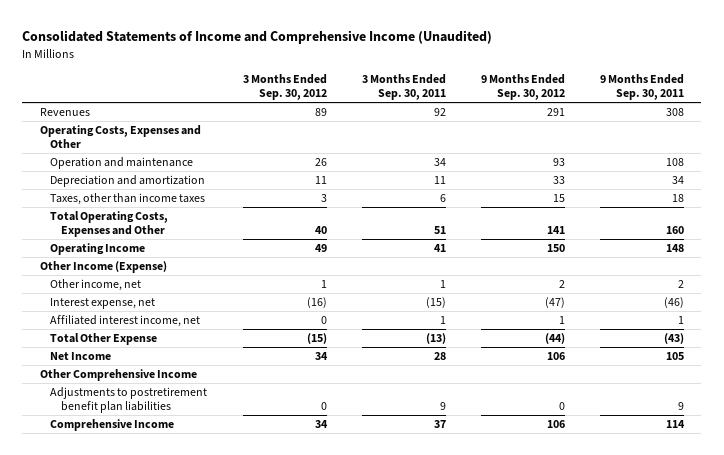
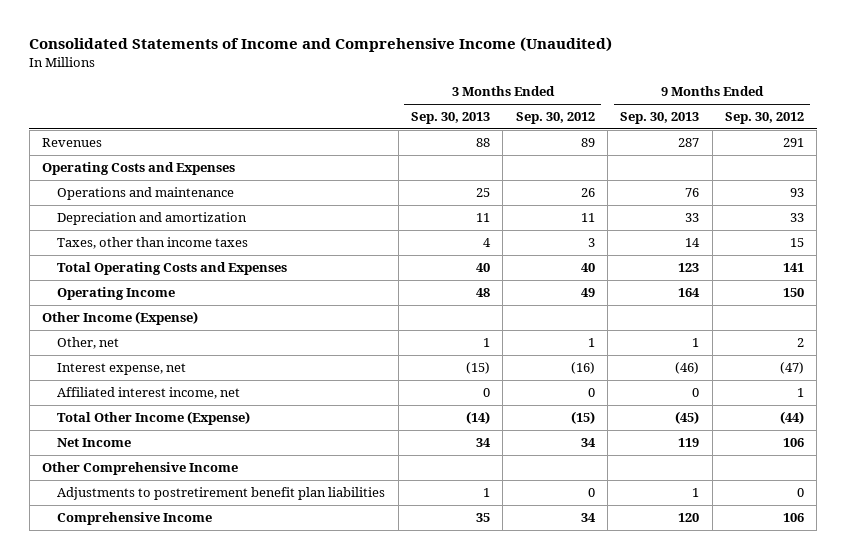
[361,73,446,101] 3 Months Ended Sep. 30, 2011 -> none
[599,73,684,101] 9 Months Ended Sep. 30, 2011 -> none
none -> [410,112,490,125] Sep. 30, 2013
none -> [620,112,700,125] Sep. 30, 2013
[39,124,201,149] Operating Costs, Expenses and Other -> [42,161,236,175] Operating Costs and Expenses
[50,156,194,169] Operation and maintenance -> [57,186,235,200] Operations and maintenance
[50,210,169,238] Total Operating Costs, Expenses and Other -> [57,261,288,275] Total Operating Costs and Expenses
[50,278,142,291] Other income, net -> [57,336,120,349] Other, net
[50,332,158,345] Total Other Expense -> [57,410,251,425] Total Other Income (Expense)

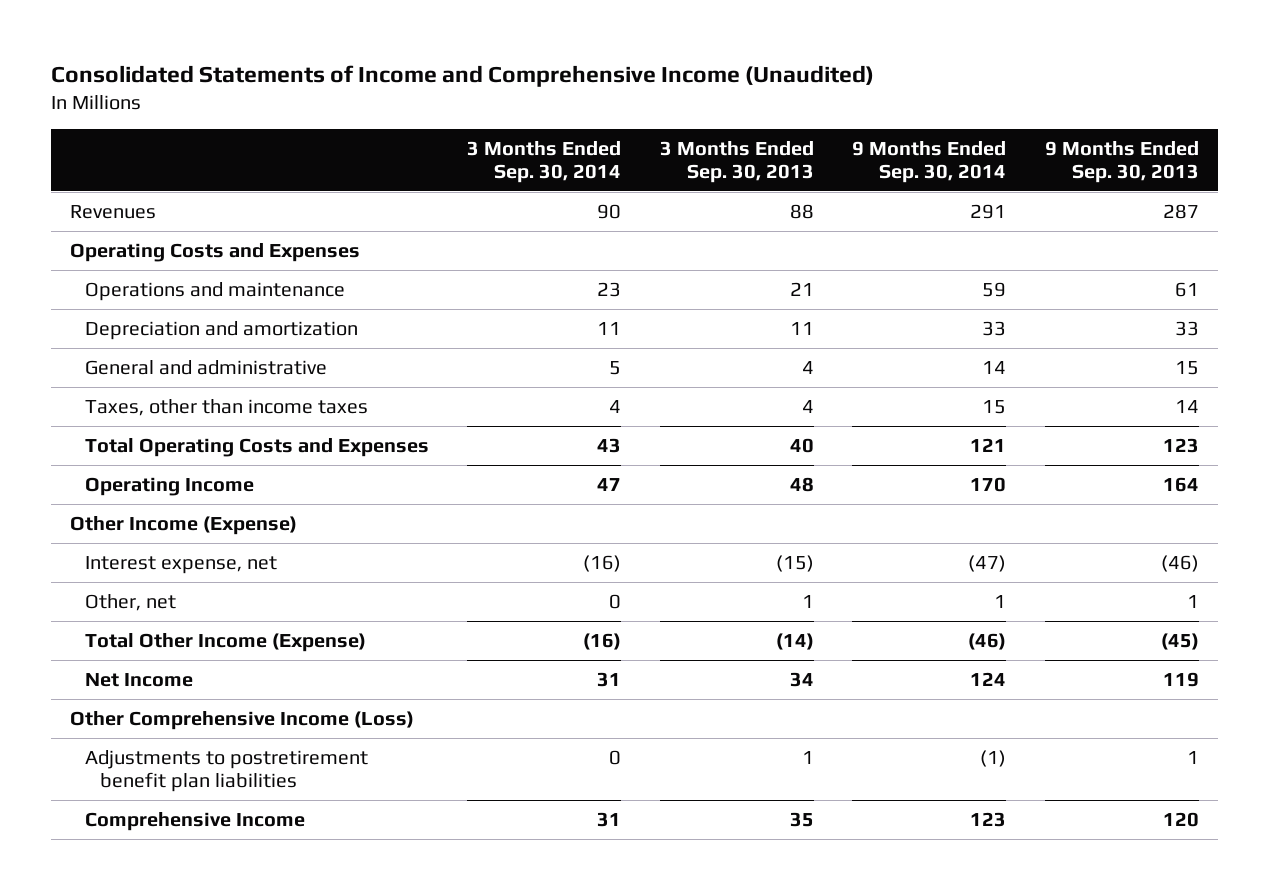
[515,112,595,125] Sep. 30, 2012 -> none
[724,112,804,125] Sep. 30, 2012 -> none
none -> [467,140,622,183] 3 Months Ended Sep. 30, 2014
none -> [852,140,1007,183] 9 Months Ended Sep. 30, 2014
[475,187,490,197] 25 -> [789,281,814,296] 21
[685,187,700,197] 76 -> [1174,281,1199,297] 61
none -> [84,359,327,375] General and administrative
[57,386,241,399] Affiliated interest income, net -> none
[57,336,120,349] Other, net -> [84,593,176,611] Other, net
[42,461,239,475] Other Comprehensive Income -> [70,710,415,730] Other Comprehensive Income (Loss)

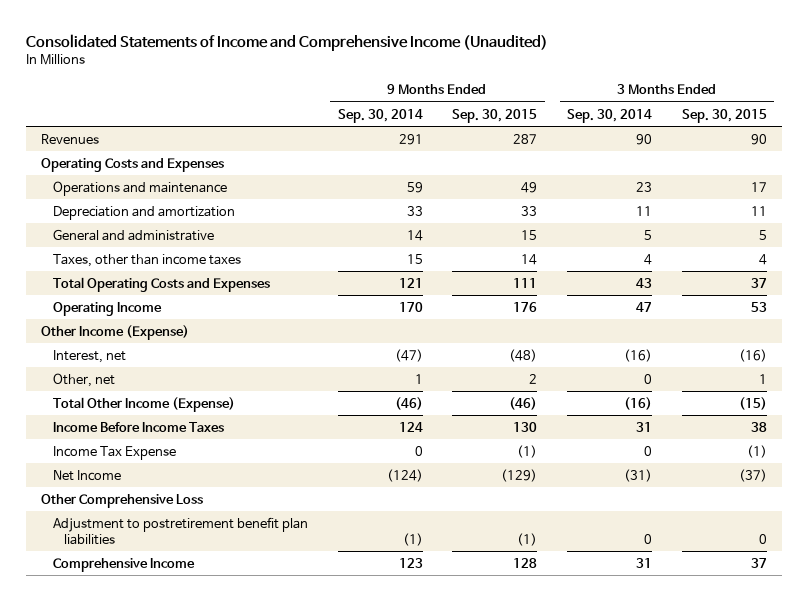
[659,140,814,183] 3 Months Ended Sep. 30, 2013 -> none
[1044,140,1199,183] 9 Months Ended Sep. 30, 2013 -> none
none -> [452,108,538,123] Sep. 30, 2015
none -> [681,108,767,123] Sep. 30, 2015
[84,555,277,574] Interest expense, net -> [52,349,126,363] Interest, net
none -> [52,421,224,432] Income Before Income Taxes
none -> [52,445,176,460] Income Tax Expense
[597,671,622,687] 31 -> [624,468,653,482] (31)
[970,671,1007,686] 124 -> [386,468,423,482] (124)
[70,710,415,730] Other Comprehensive Income (Loss) -> [41,493,204,508] Other Comprehensive Loss
[84,749,368,793] Adjustments to postretirement benefit plan liabilities -> [52,516,308,545] Adjustment to postretirement benefit plan liabilities

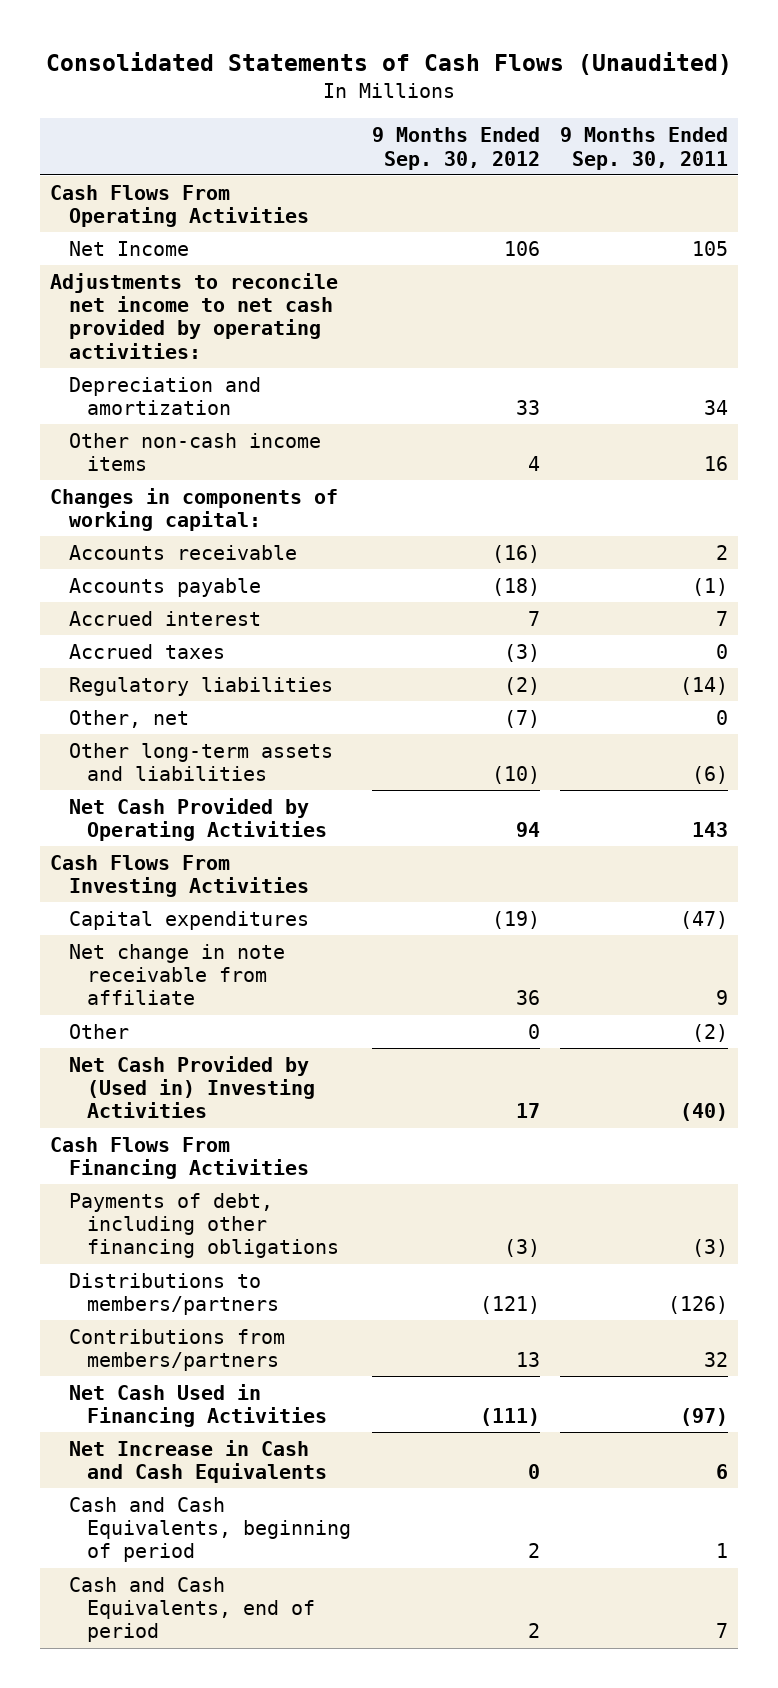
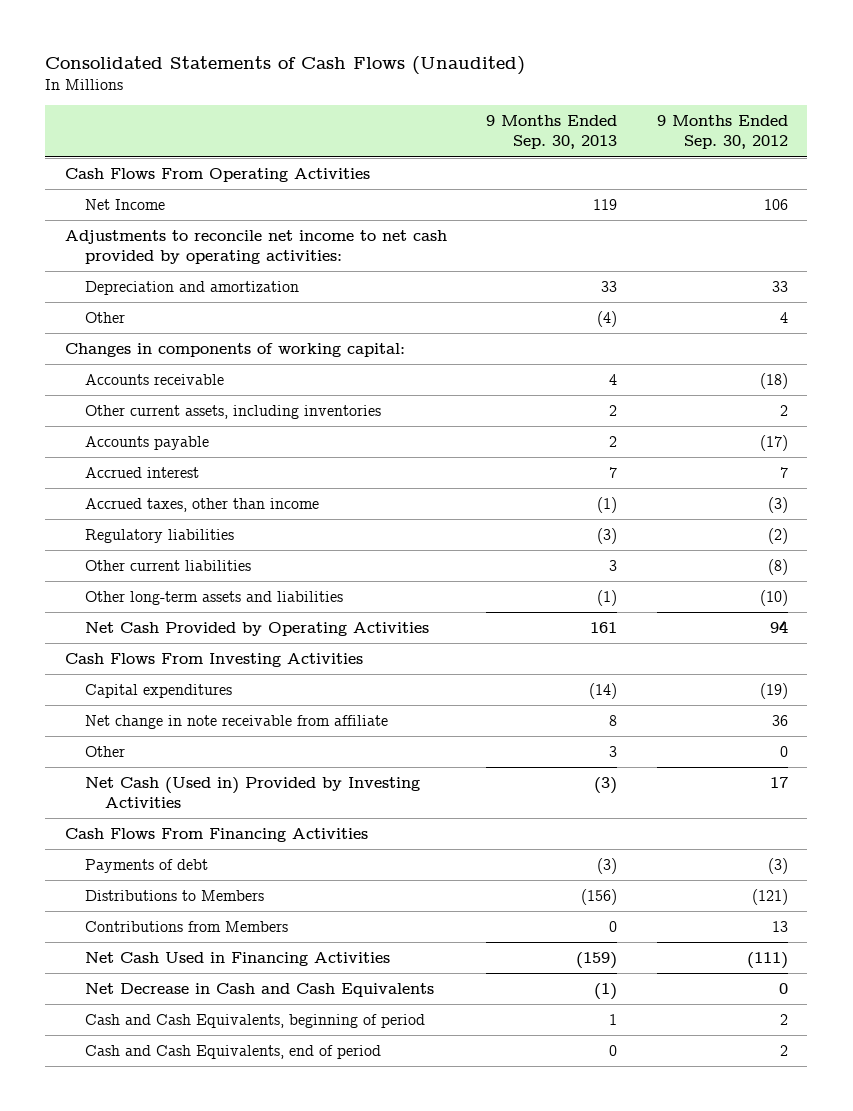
[560,127,729,170] 9 Months Ended Sep. 30, 2011 -> none
none -> [486,115,618,150] 9 Months Ended Sep. 30, 2013
[68,432,321,472] Other non-cash income items -> [84,311,125,323] Other
[491,544,540,563] (16) -> [759,372,788,389] (18)
none -> [84,404,381,419] Other current assets, including inventories
[491,577,540,596] (18) -> [759,434,788,451] (17)
[68,643,225,659] Accrued taxes -> [84,497,319,512] Accrued taxes, other than income
[68,709,189,728] Other, net -> none
none -> [84,559,251,571] Other current liabilities
[68,1055,316,1119] Net Cash Provided by (Used in) Investing Activities -> [84,776,420,808] Net Cash (Used in) Provided by Investing Activities
[68,1192,340,1259] Payments of debt, including other financing obligations -> [84,858,208,873] Payments of debt
[68,1272,280,1316] Distributions to members/partners -> [84,889,264,901] Distributions to Members
[68,1328,285,1372] Contributions from members/partners -> [84,920,288,932] Contributions from Members
[68,1439,328,1484] Net Increase in Cash and Cash Equivalents -> [84,982,434,997] Net Decrease in Cash and Cash Equivalents

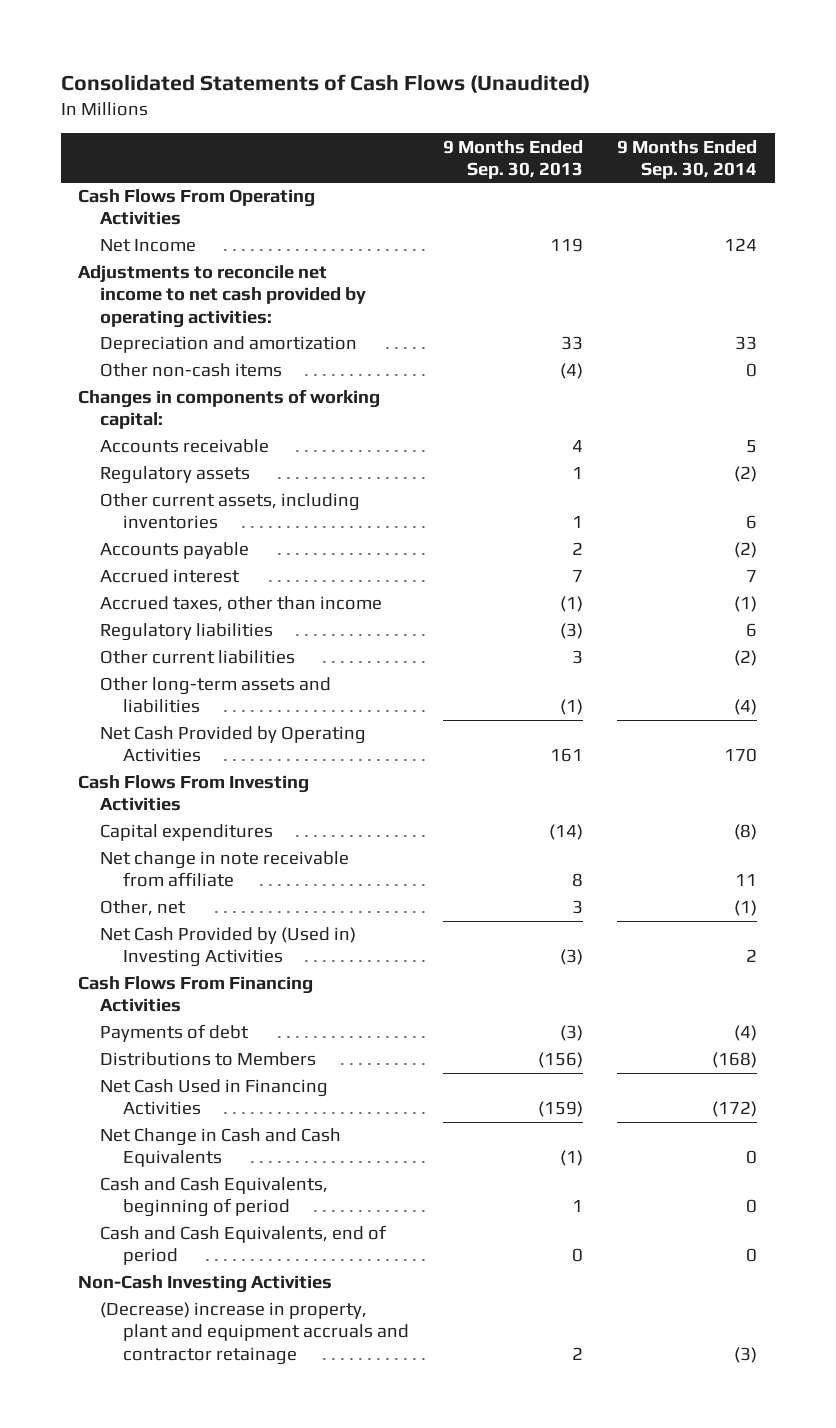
[656,115,788,150] 9 Months Ended Sep. 30, 2012 -> none
none -> [617,139,758,179] 9 Months Ended Sep. 30, 2014
[84,311,125,323] Other -> [100,363,283,378] Other non-cash items
none -> [100,466,251,485] Regulatory assets
[609,404,618,416] 2 -> [572,516,584,529] 1
[84,745,125,757] Other -> [100,900,187,917] Other, net
[84,776,420,808] Net Cash (Used in) Provided by Investing Activities -> [100,927,357,968] Net Cash Provided by (Used in) Investing Activities
[84,920,288,932] Contributions from Members -> none
[84,982,434,997] Net Decrease in Cash and Cash Equivalents -> [100,1128,342,1168] Net Change in Cash and Cash Equivalents
none -> [78,1275,333,1294] Non-Cash Investing Activities
none -> [100,1302,409,1365] (Decrease) increase in property, plant and equipment accruals and contractor retainage

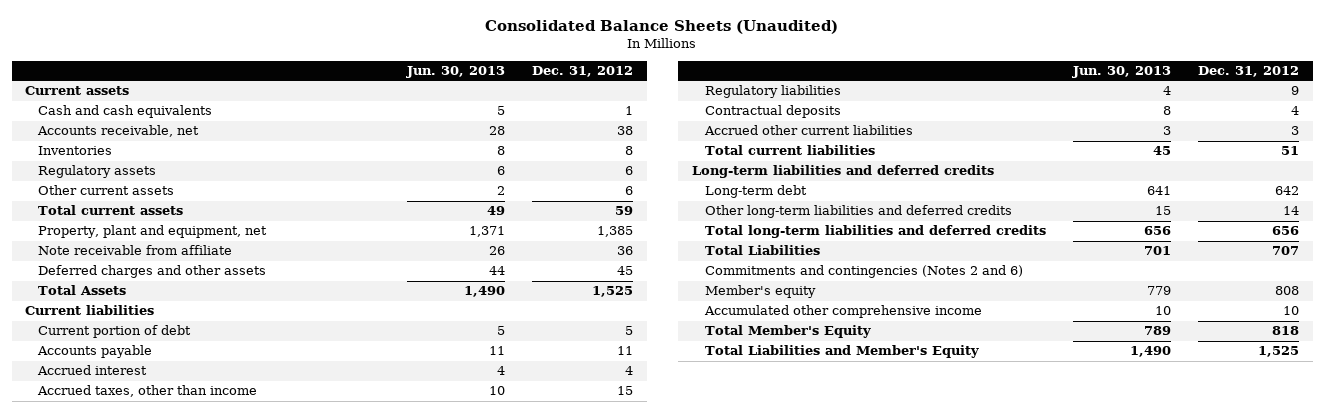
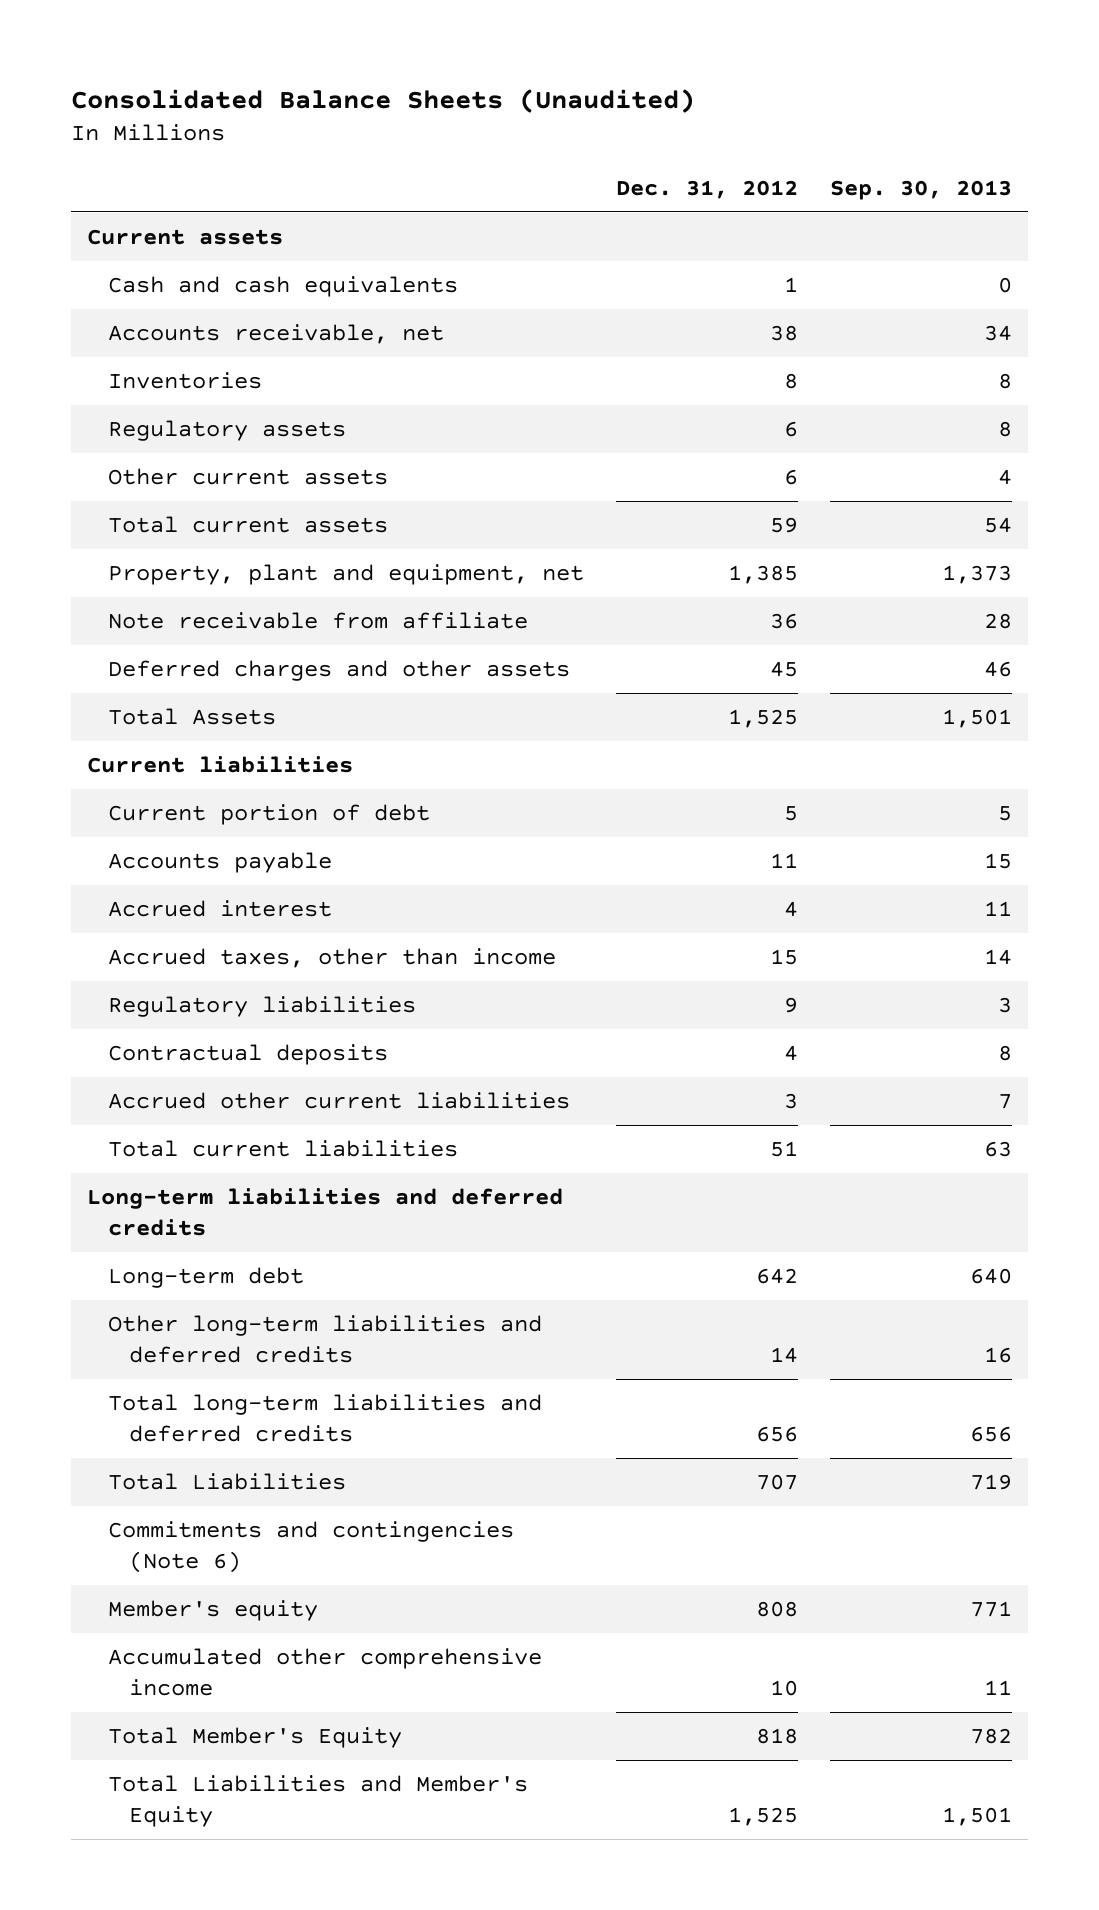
[405,66,505,79] Jun. 30, 2013 -> none
none -> [830,179,1013,200] Sep. 30, 2013
[704,265,1023,279] Commitments and contingencies (Notes 2 and 6) -> [108,1521,515,1573] Commitments and contingencies (Note 6)

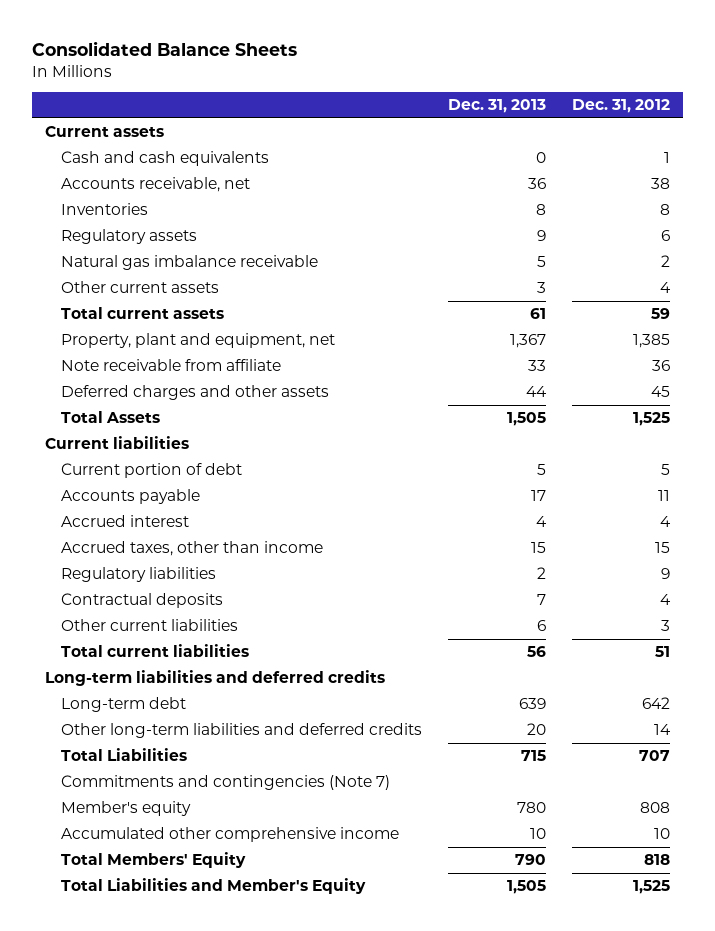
[70,88,695,113] Consolidated Balance Sheets (Unaudited) -> [31,40,297,56] Consolidated Balance Sheets
[830,179,1013,200] Sep. 30, 2013 -> none
none -> [448,99,547,114] Dec. 31, 2013
none -> [61,255,319,271] Natural gas imbalance receivable
[784,469,799,486] 6 -> [659,282,671,294] 4
[108,1092,571,1110] Accrued other current liabilities -> [61,619,239,632] Other current liabilities
[108,1394,543,1442] Total long-term liabilities and deferred credits -> none
[108,1521,515,1573] Commitments and contingencies (Note 6) -> [61,775,391,791] Commitments and contingencies (Note 7)
[108,1727,403,1749] Total Member's Equity -> [61,852,247,869] Total Members' Equity

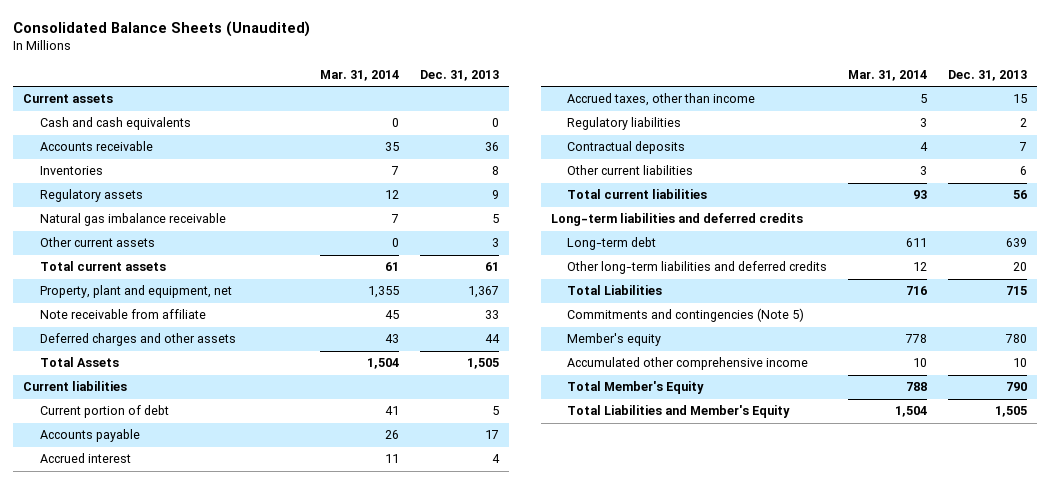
[31,40,297,56] Consolidated Balance Sheets -> [13,20,311,37] Consolidated Balance Sheets (Unaudited)
[571,99,670,114] Dec. 31, 2012 -> none
none -> [320,69,400,81] Mar. 31, 2014
[61,177,251,193] Accounts receivable, net -> [39,141,153,152] Accounts receivable
[61,775,391,791] Commitments and contingencies (Note 7) -> [567,308,805,323] Commitments and contingencies (Note 5)
[61,852,247,869] Total Members' Equity -> [567,381,705,395] Total Member's Equity

